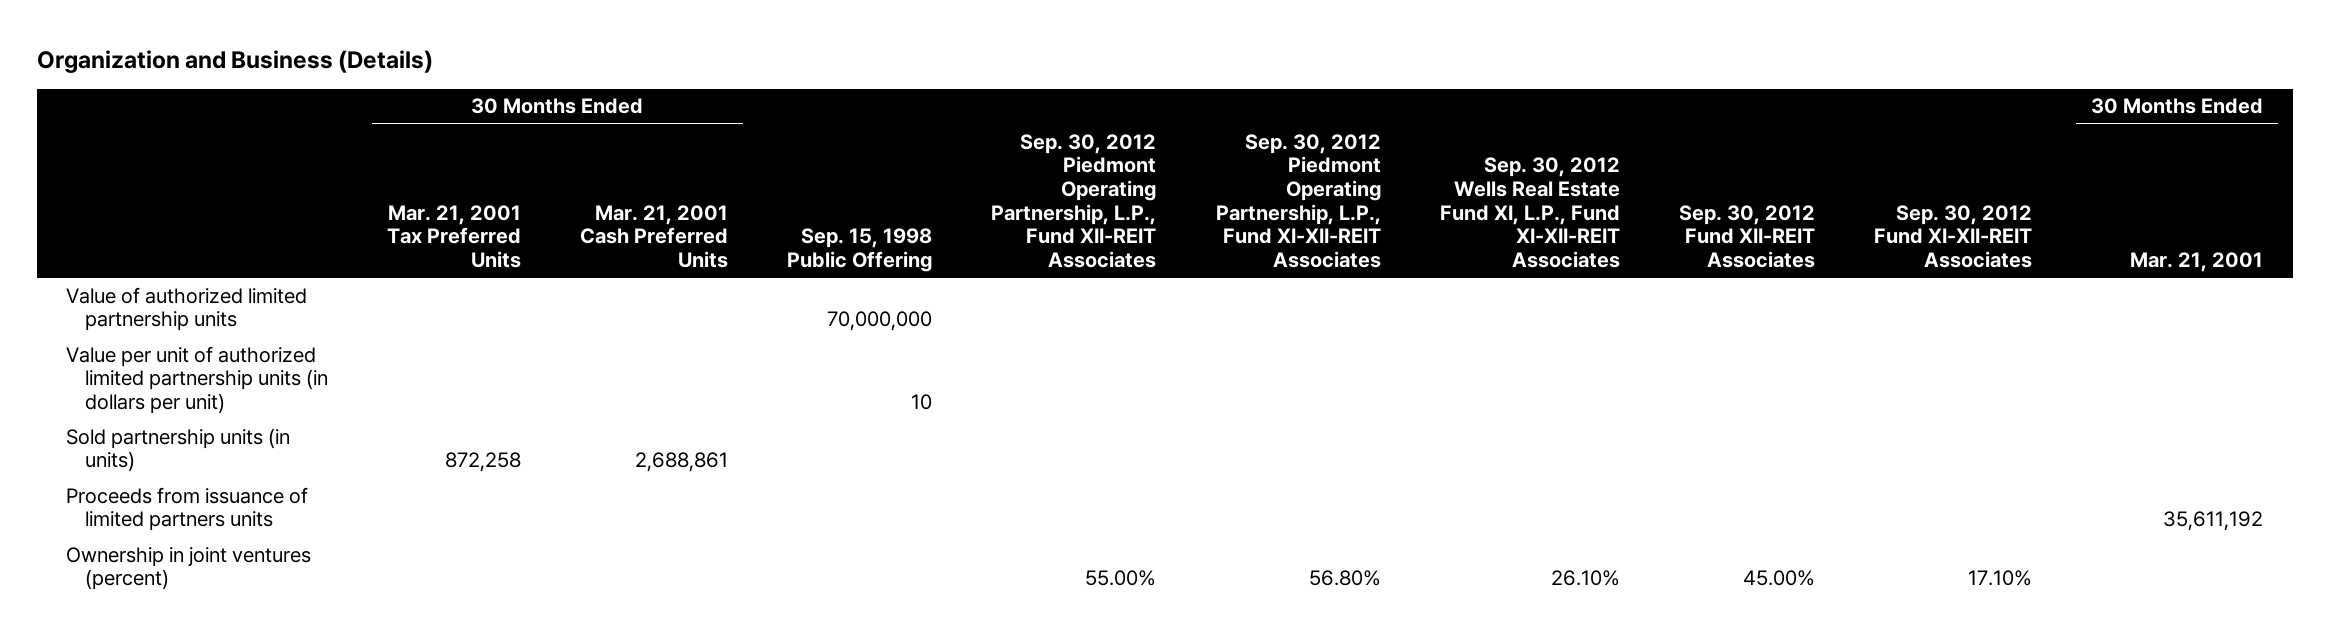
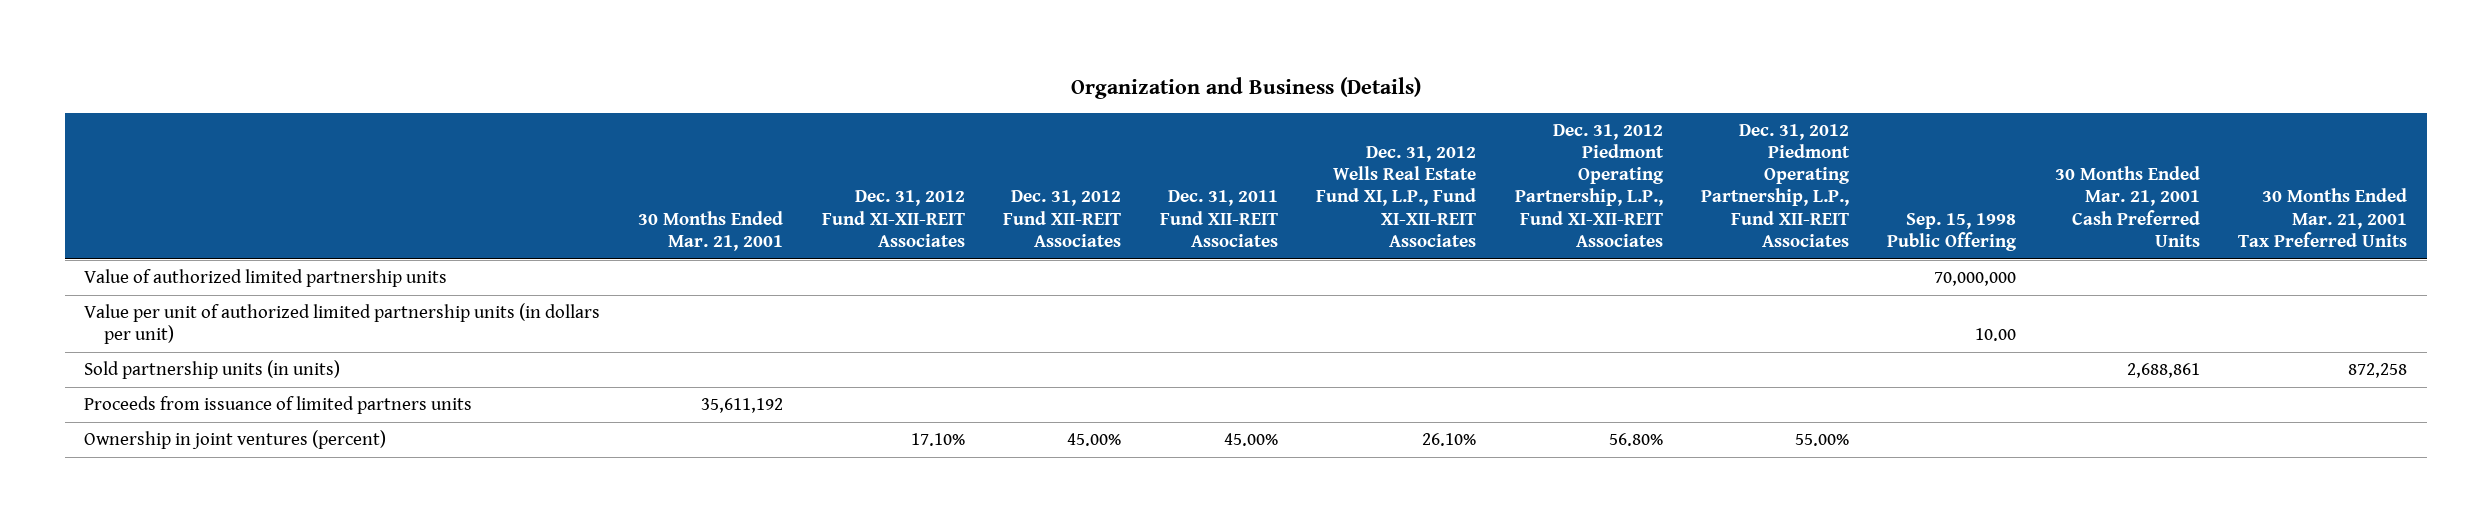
[991,133,1157,268] Sep. 30, 2012 Piedmont Operating Partnership, L.P., Fund XII-REIT Associates -> none
[1215,133,1381,268] Sep. 30, 2012 Piedmont Operating Partnership, L.P., Fund XI-XII-REIT Associates -> none
[1439,157,1620,268] Sep. 30, 2012 Wells Real Estate Fund XI, L.P., Fund XI-XII-REIT Associates -> none
[1678,204,1815,268] Sep. 30, 2012 Fund XII-REIT Associates -> none
[1873,204,2032,268] Sep. 30, 2012 Fund XI-XII-REIT Associates -> none
none -> [821,190,965,247] Dec. 31, 2012 Fund XI-XII-REIT Associates
none -> [1003,190,1122,247] Dec. 31, 2012 Fund XII-REIT Associates
none -> [1159,190,1278,247] Dec. 31, 2011 Fund XII-REIT Associates
none -> [1316,145,1477,247] Dec. 31, 2012 Wells Real Estate Fund XI, L.P., Fund XI-XII-REIT Associates
none -> [1514,123,1664,247] Dec. 31, 2012 Piedmont Operating Partnership, L.P., Fund XI-XII-REIT Associates
none -> [1700,123,1850,247] Dec. 31, 2012 Piedmont Operating Partnership, L.P., Fund XII-REIT Associates
[911,394,933,411] 10 -> [1975,328,2017,342] 10.00

